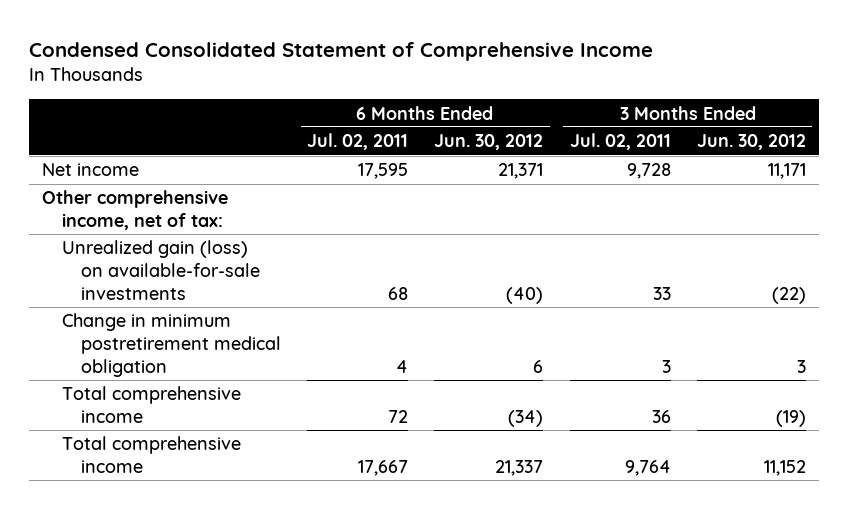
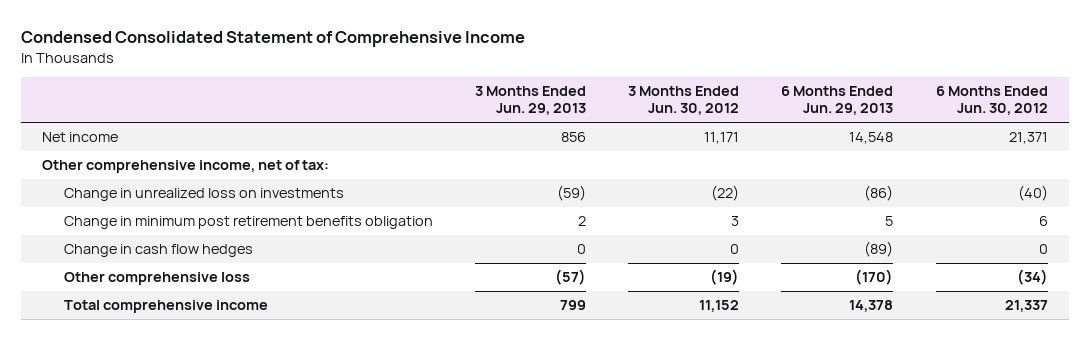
[307,133,409,151] Jul. 02, 2011 -> none
[569,133,671,151] Jul. 02, 2011 -> none
none -> [475,86,587,116] 3 Months Ended Jun. 29, 2013
none -> [781,86,894,116] 6 Months Ended Jun. 29, 2013
[61,240,260,300] Unrealized gain (loss) on available-for-sale investments -> [63,188,344,202] Change in unrealized loss on investments
[61,313,281,377] Change in minimum postretirement medical obligation -> [63,216,433,230] Change in minimum post retirement benefits obligation
none -> [63,244,253,258] Change in cash flow hedges
[61,386,241,423] Total comprehensive income -> [63,272,250,286] Other comprehensive loss

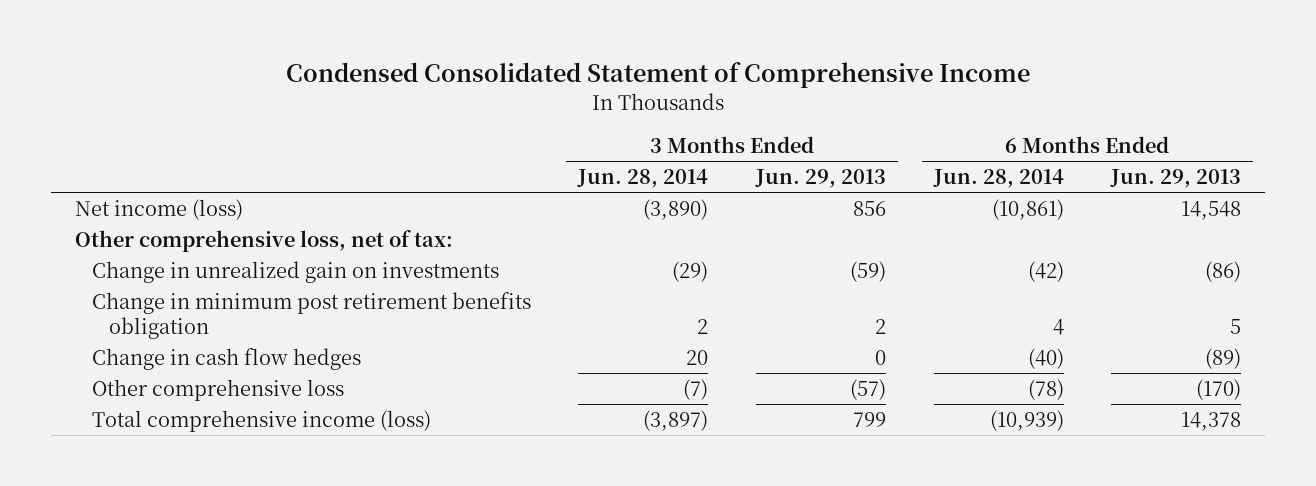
[628,86,740,116] 3 Months Ended Jun. 30, 2012 -> none
[935,86,1048,116] 6 Months Ended Jun. 30, 2012 -> none
none -> [577,169,709,189] Jun. 28, 2014
none -> [932,169,1064,189] Jun. 28, 2014
[41,132,118,143] Net income -> [74,198,243,220] Net income (loss)
[41,160,329,174] Other comprehensive income, net of tax: -> [74,229,453,252] Other comprehensive loss, net of tax:
[63,188,344,202] Change in unrealized loss on investments -> [91,260,499,283] Change in unrealized gain on investments
[63,300,268,314] Total comprehensive income -> [91,409,431,432] Total comprehensive income (loss)

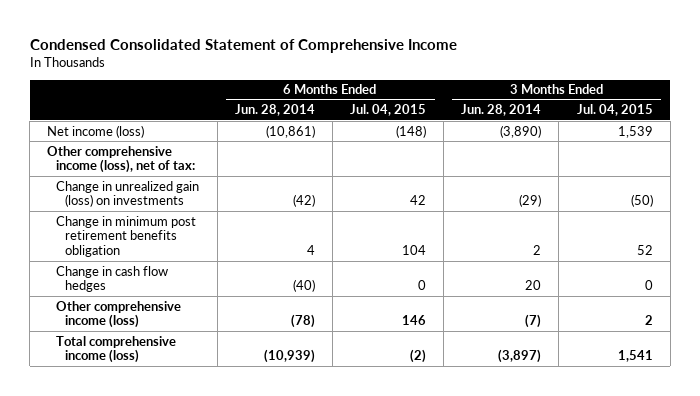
[754,169,886,189] Jun. 29, 2013 -> none
[1110,169,1242,189] Jun. 29, 2013 -> none
none -> [350,104,427,117] Jul. 04, 2015
none -> [576,104,653,117] Jul. 04, 2015
[74,229,453,252] Other comprehensive loss, net of tax: -> [47,145,196,174] Other comprehensive income (loss), net of tax:
[91,260,499,283] Change in unrealized gain on investments -> [56,180,200,208] Change in unrealized gain (loss) on investments
[91,378,344,401] Other comprehensive loss -> [56,300,182,329] Other comprehensive income (loss)

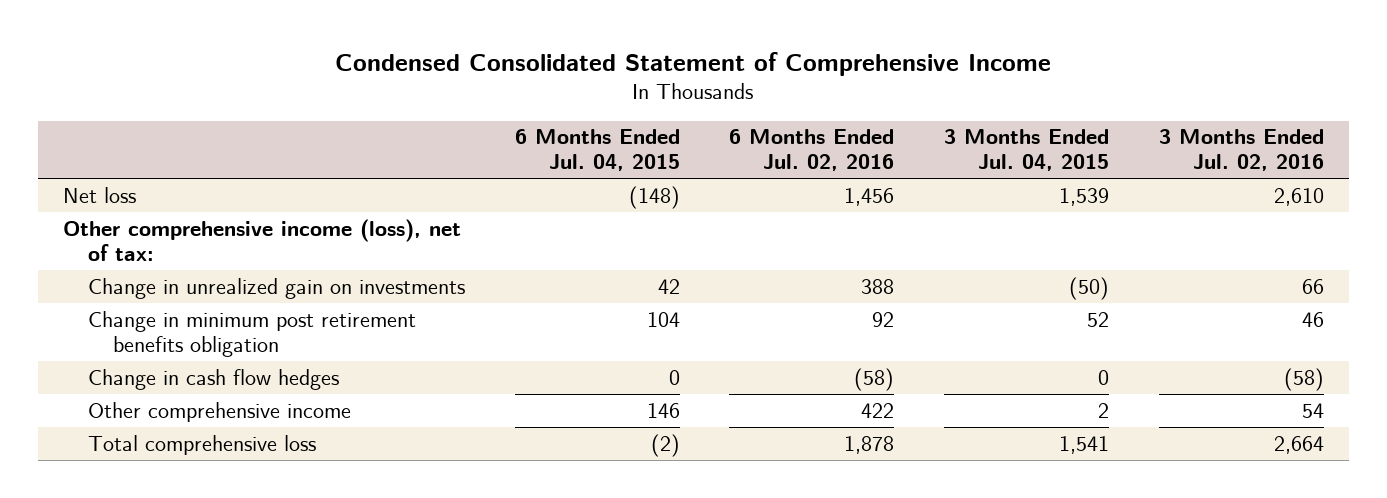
[234,104,315,117] Jun. 28, 2014 -> none
[461,104,542,117] Jun. 28, 2014 -> none
none -> [729,129,895,172] 6 Months Ended Jul. 02, 2016
none -> [1159,129,1325,172] 3 Months Ended Jul. 02, 2016
[47,124,145,138] Net income (loss) -> [62,186,136,203] Net loss
[56,180,200,208] Change in unrealized gain (loss) on investments -> [87,277,465,299] Change in unrealized gain on investments
[56,300,182,329] Other comprehensive income (loss) -> [87,401,351,422] Other comprehensive income
[56,335,177,364] Total comprehensive income (loss) -> [87,434,316,455] Total comprehensive loss

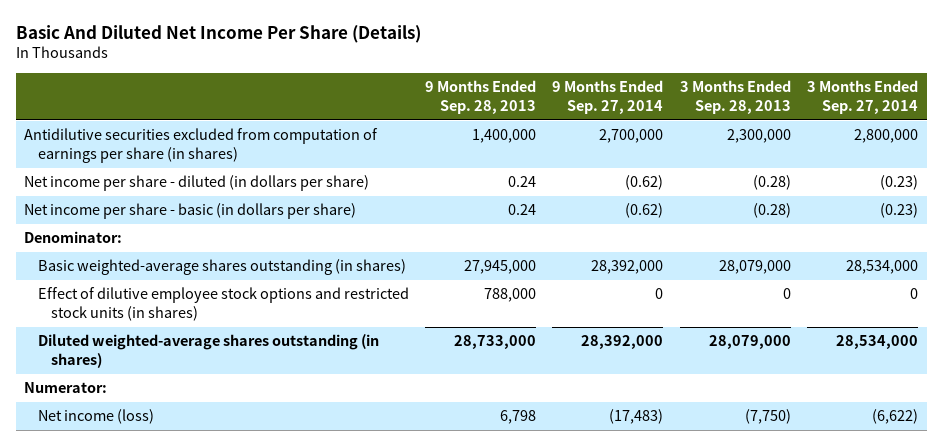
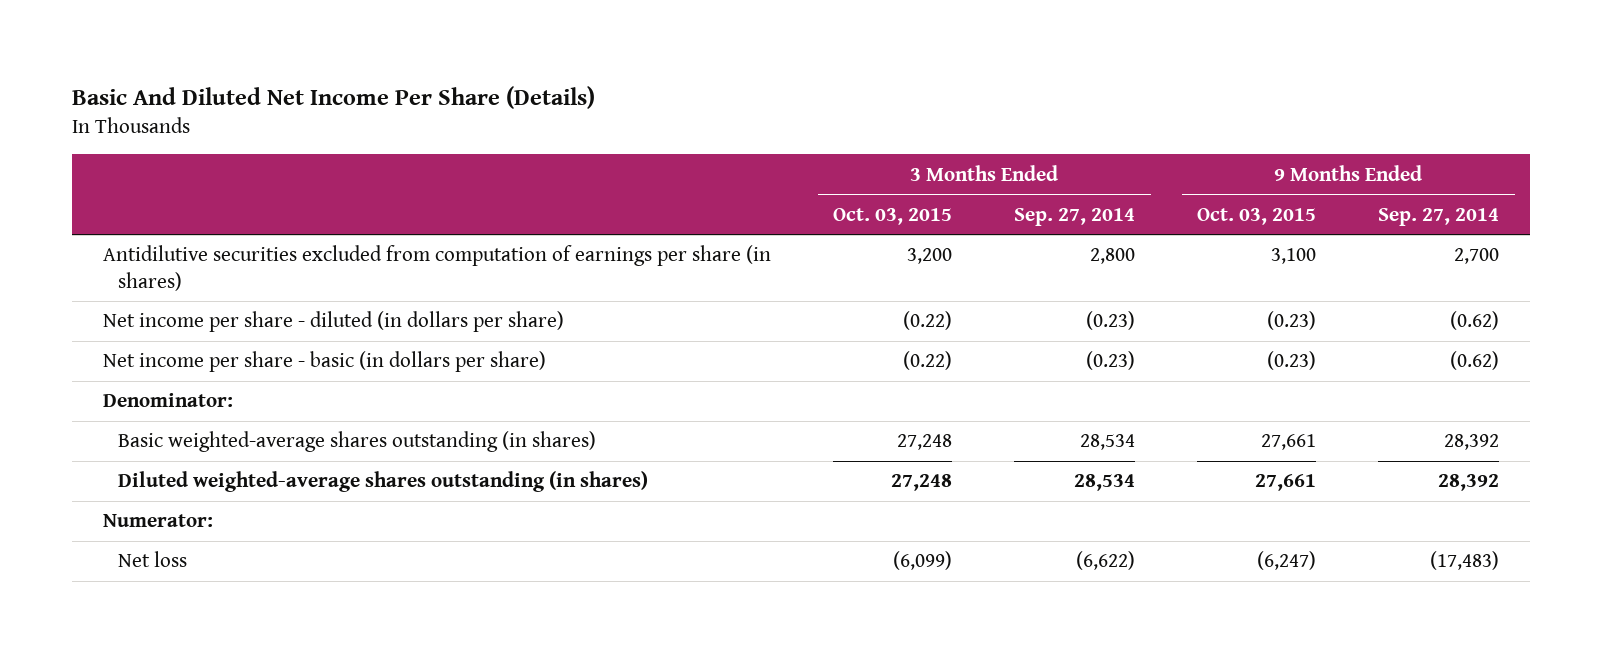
[425,80,537,115] 9 Months Ended Sep. 28, 2013 -> none
[679,80,791,115] 3 Months Ended Sep. 28, 2013 -> none
none -> [833,207,953,225] Oct. 03, 2015
none -> [1197,207,1317,225] Oct. 03, 2015
[599,129,664,144] 2,700,000 -> [1454,248,1500,265] 2,700
[854,129,919,144] 2,800,000 -> [1090,248,1136,265] 2,800
[37,287,409,322] Effect of dilutive employee stock options and restricted stock units (in shares) -> none
[591,260,664,275] 28,392,000 -> [1444,434,1500,451] 28,392
[846,260,919,275] 28,534,000 -> [1080,434,1136,451] 28,534
[581,335,664,350] 28,392,000 -> [1438,474,1500,492] 28,392
[836,335,919,350] 28,534,000 -> [1074,474,1136,492] 28,534
[37,409,154,425] Net income (loss) -> [118,551,188,568] Net loss

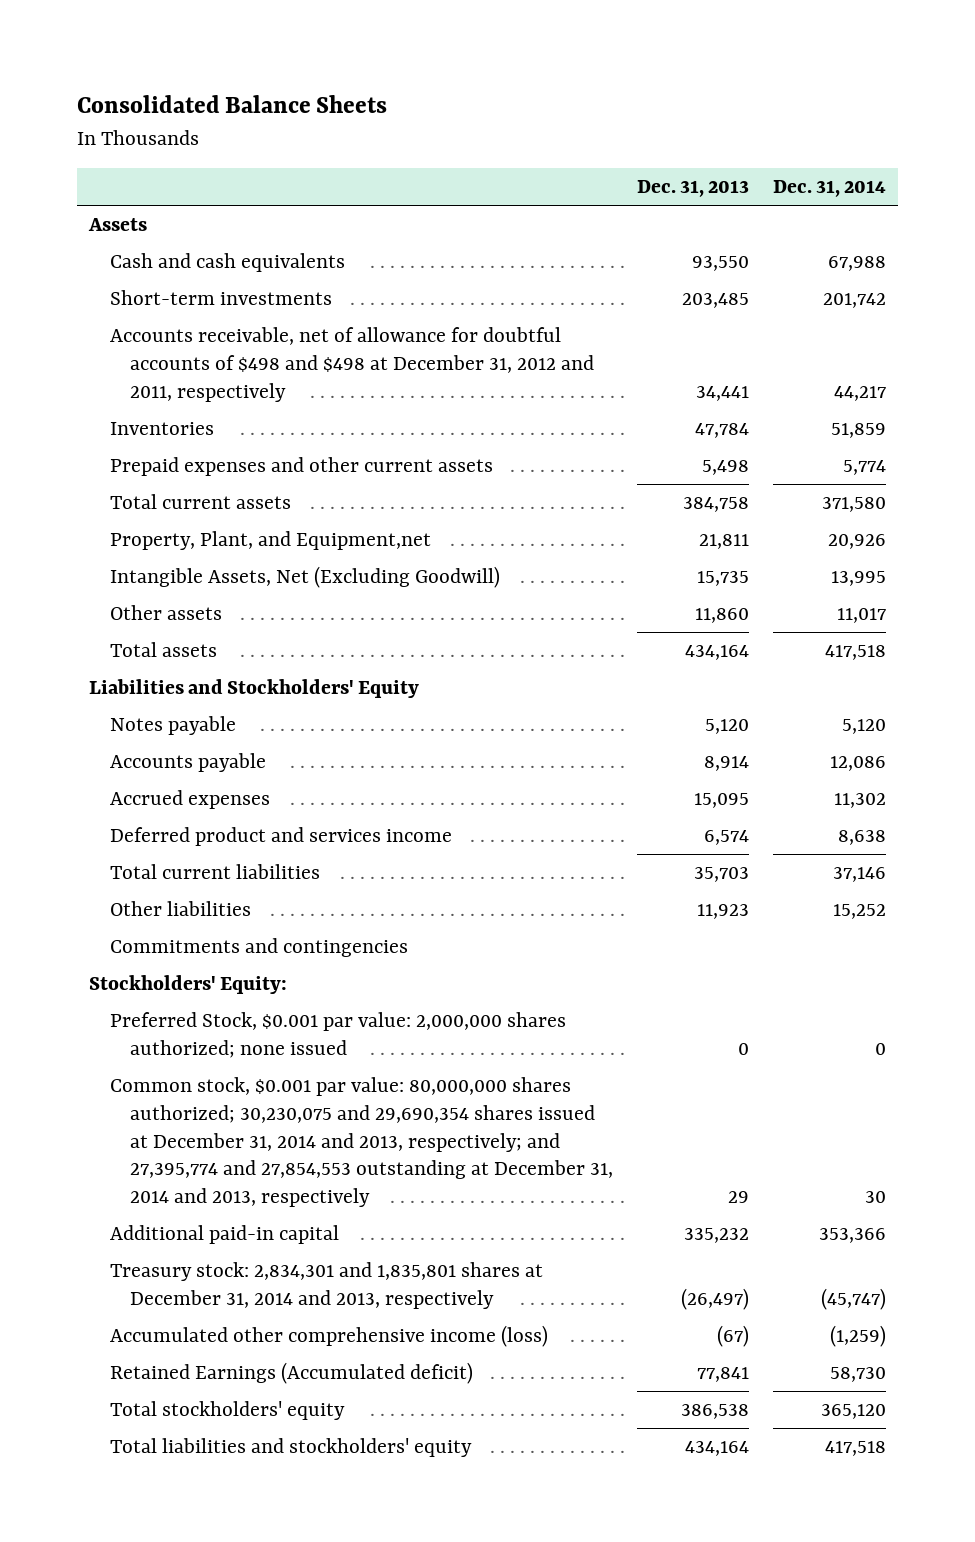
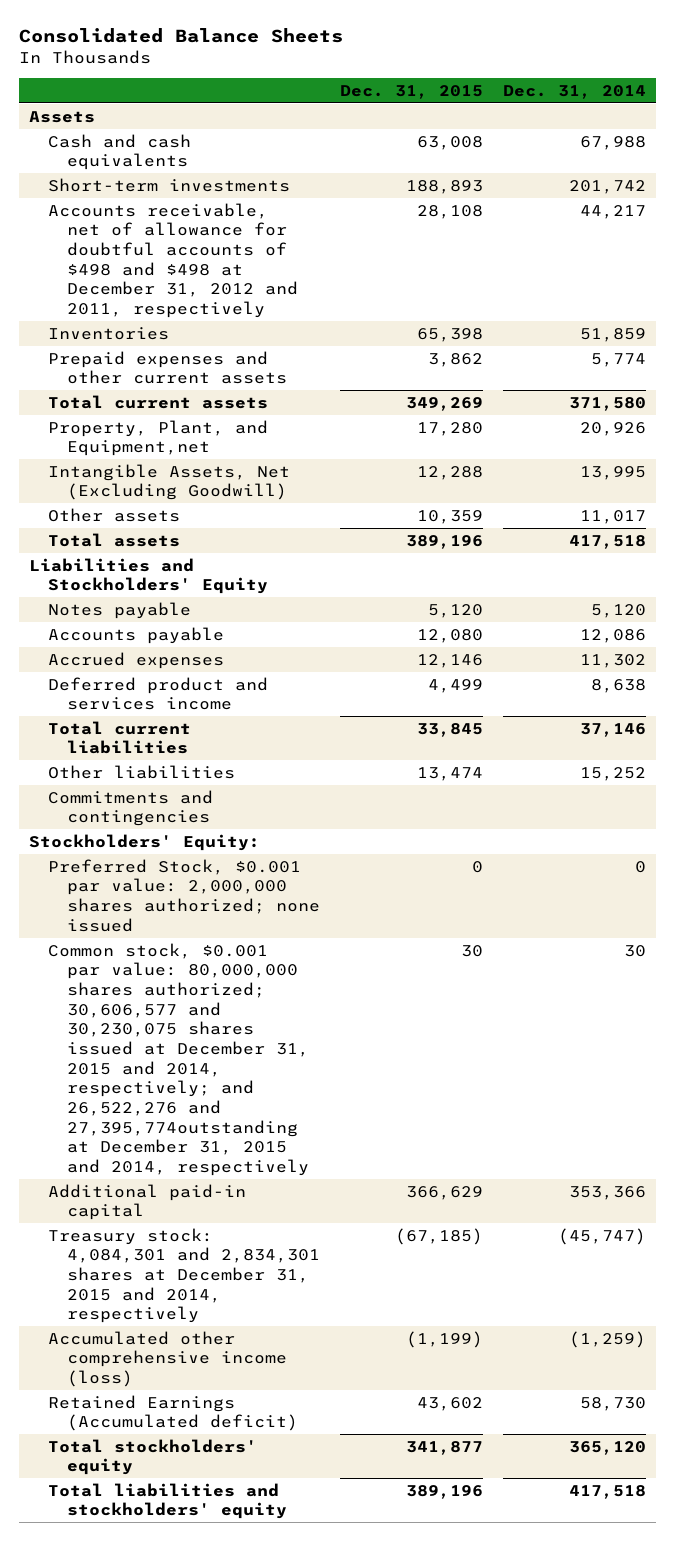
[637,180,750,198] Dec. 31, 2013 -> none
none -> [339,84,483,99] Dec. 31, 2015
[109,1077,614,1207] Common stock, $0.001 par value: 80,000,000 shares authorized; 30,230,075 and 29,690,354 shares issued at December 31, 2014 and 2013, respectively; and 27,395,774 and 27,854,553 outstanding at December 31, 2014 and 2013, respectively -> [47,942,309,1177] Common stock, $0.001 par value: 80,000,000 shares authorized; 30,606,577 and 30,230,075 shares issued at December 31, 2015 and 2014, respectively; and 26,522,276 and 27,395,774outstanding at December 31, 2015 and 2014, respectively
[109,1262,543,1309] Treasury stock: 2,834,301 and 1,835,801 shares at December 31, 2014 and 2013, respectively -> [47,1227,320,1324] Treasury stock: 4,084,301 and 2,834,301 shares at December 31, 2015 and 2014, respectively

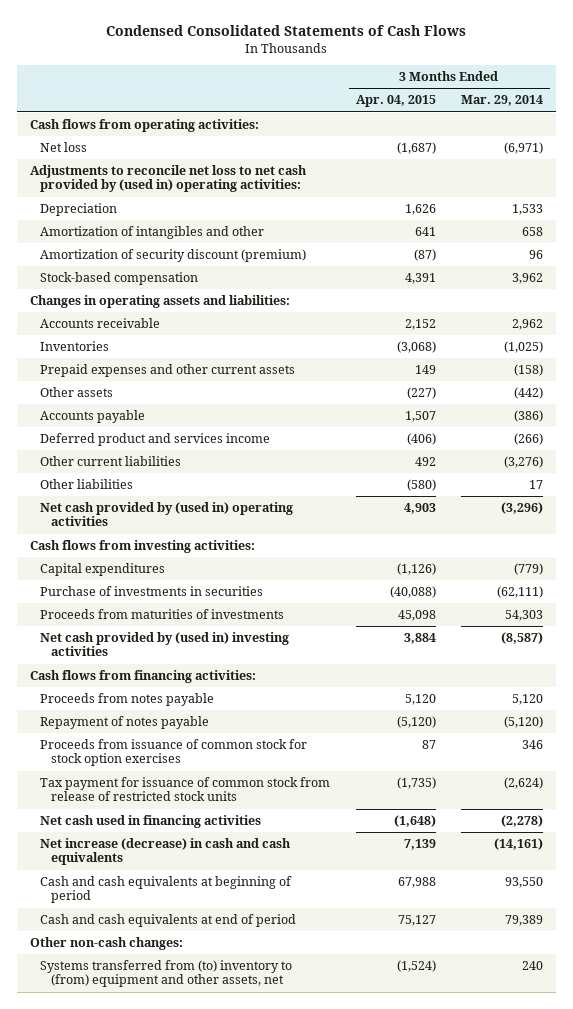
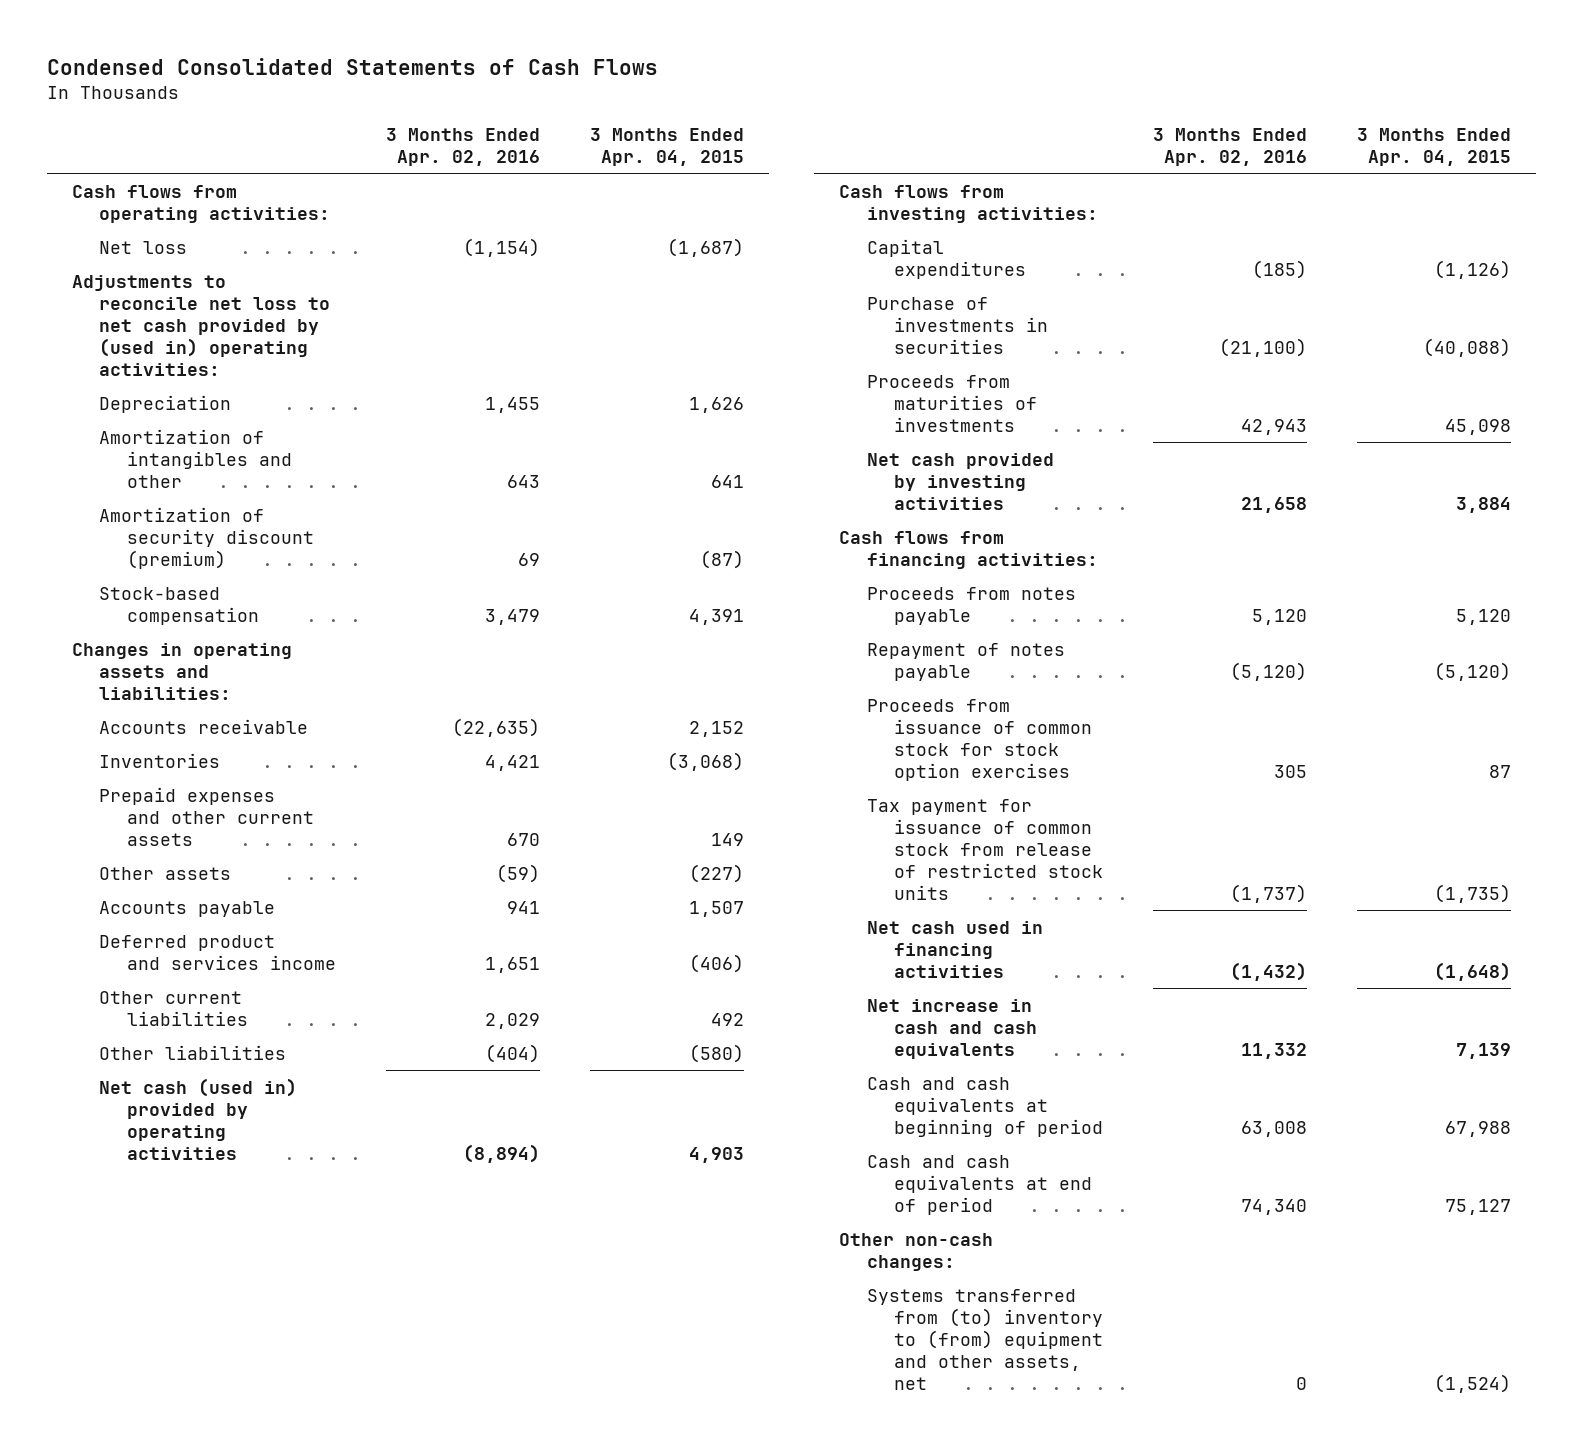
[461,95,544,107] Mar. 29, 2014 -> none
none -> [385,127,540,166] 3 Months Ended Apr. 02, 2016
[40,502,294,527] Net cash provided by (used in) operating activities -> [99,1077,298,1160] Net cash (used in) provided by operating activities
[40,632,290,657] Net cash provided by (used in) investing activities -> [866,452,1054,510] Net cash provided by investing activities
[40,838,292,866] Net increase (decrease) in cash and cash equivalents -> [866,998,1038,1059] Net increase in cash and cash equivalents

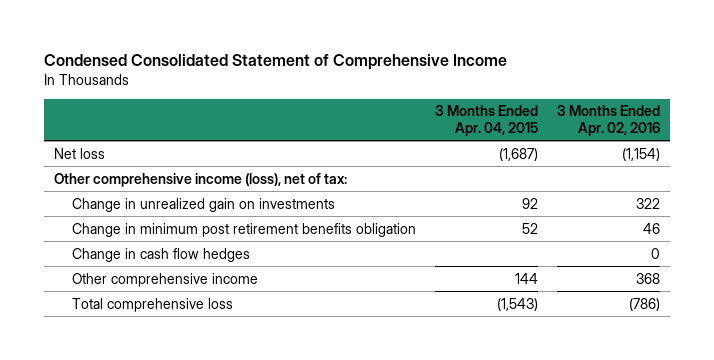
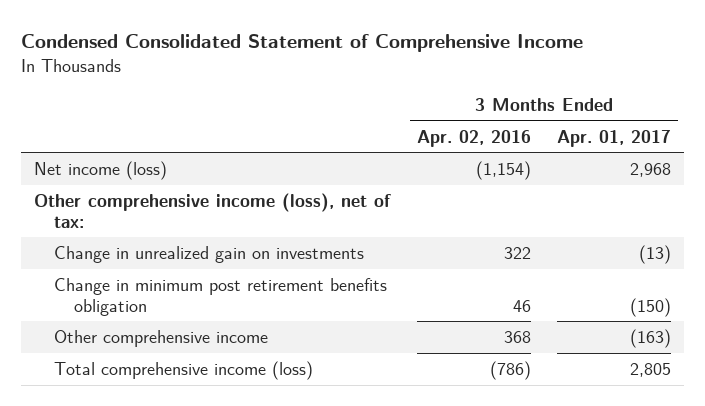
[435,105,539,136] 3 Months Ended Apr. 04, 2015 -> none
none -> [557,129,672,147] Apr. 01, 2017
[53,147,105,159] Net loss -> [34,160,168,180] Net income (loss)
[72,247,251,262] Change in cash flow hedges -> none
[72,297,234,312] Total comprehensive loss -> [54,360,314,380] Total comprehensive income (loss)

